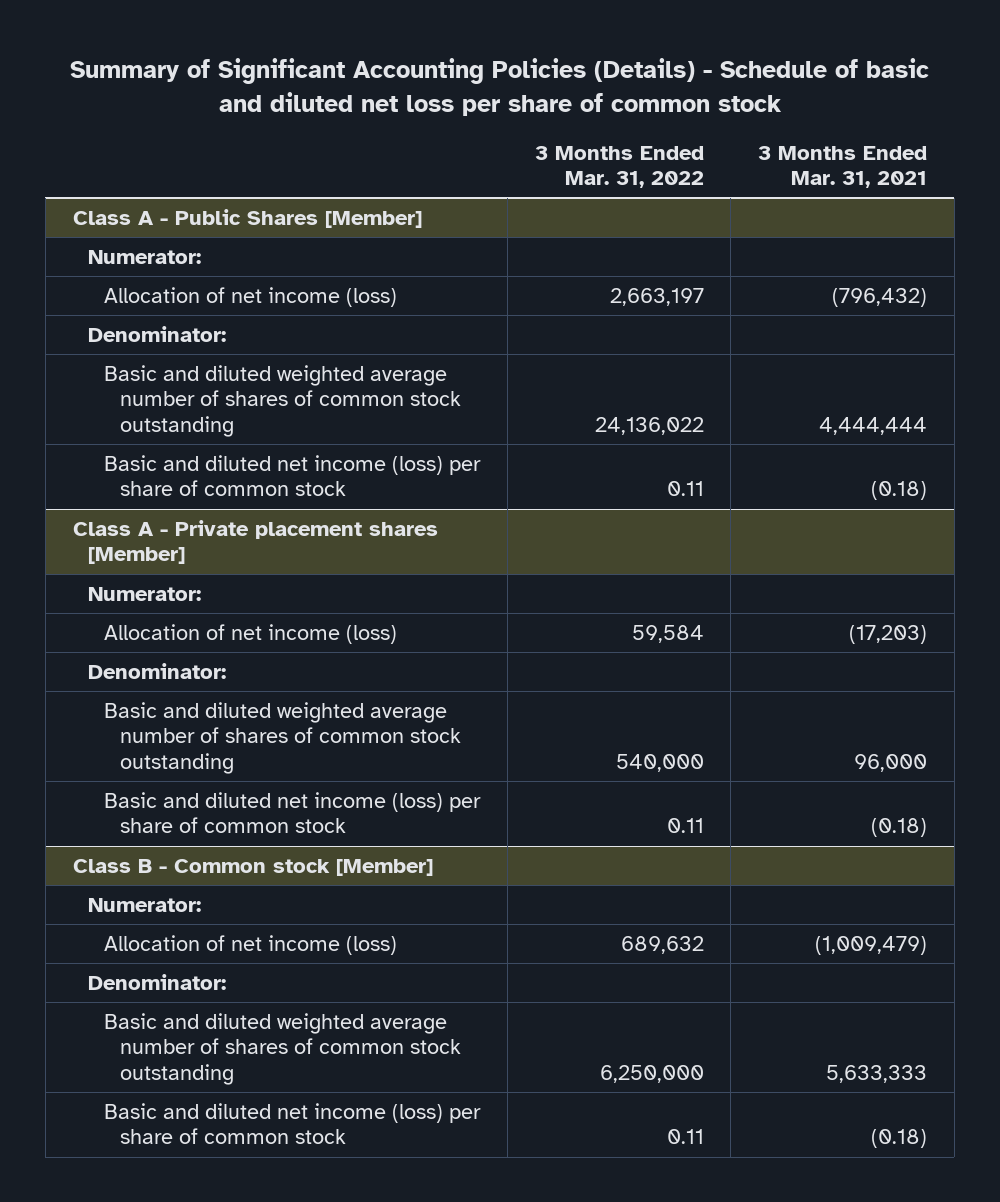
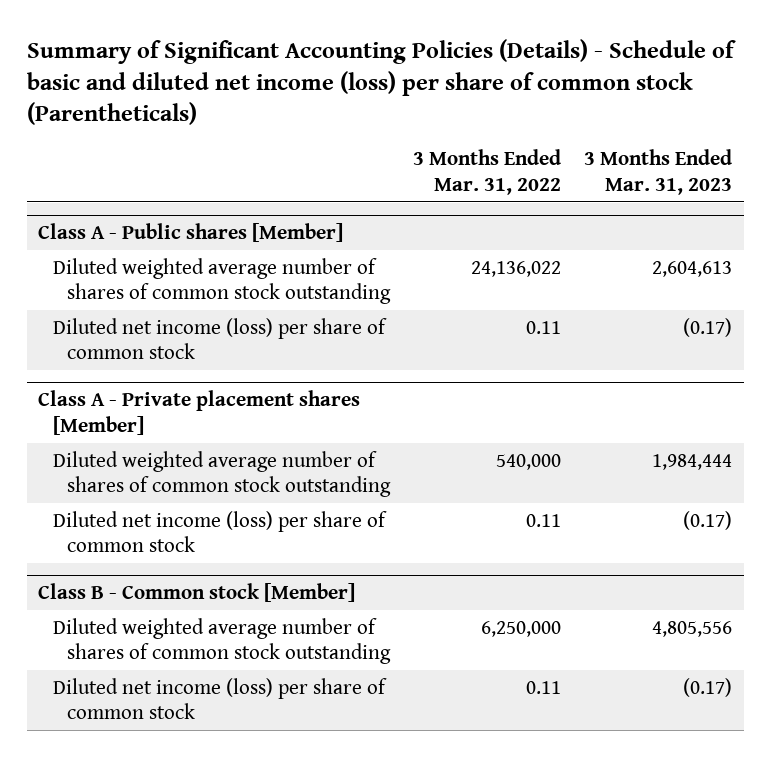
[69,58,929,116] Summary of Significant Accounting Policies (Details) - Schedule of basic and diluted net loss per share of common stock -> [26,39,736,126] Summary of Significant Accounting Policies (Details) - Schedule of basic and diluted net income (loss) per share of common stock (Parentheticals)
[758,145,928,189] 3 Months Ended Mar. 31, 2021 -> none
none -> [584,149,733,195] 3 Months Ended Mar. 31, 2023
[88,249,202,264] Numerator: -> none
[104,286,398,307] Allocation of net income (loss) -> none
[88,325,227,342] Denominator: -> none
[72,208,422,228] Class A - Public Shares [Member] -> [38,223,344,243] Class A - Public shares [Member]
[104,364,461,437] Basic and diluted weighted average number of shares of common stock outstanding -> [52,257,392,304] Diluted weighted average number of shares of common stock outstanding
[104,454,482,497] Basic and diluted net income (loss) per share of common stock -> [52,317,387,359] Diluted net income (loss) per share of common stock
[88,586,202,601] Numerator: -> none
[104,623,398,644] Allocation of net income (loss) -> none
[88,662,227,679] Denominator: -> none
[104,701,461,774] Basic and diluted weighted average number of shares of common stock outstanding -> [52,450,392,497] Diluted weighted average number of shares of common stock outstanding
[104,791,482,834] Basic and diluted net income (loss) per share of common stock -> [52,510,387,552] Diluted net income (loss) per share of common stock
[88,897,202,912] Numerator: -> none
[104,934,398,955] Allocation of net income (loss) -> none
[88,973,227,990] Denominator: -> none
[104,1012,461,1085] Basic and diluted weighted average number of shares of common stock outstanding -> [52,617,392,664] Diluted weighted average number of shares of common stock outstanding
[104,1102,482,1145] Basic and diluted net income (loss) per share of common stock -> [52,677,387,719] Diluted net income (loss) per share of common stock

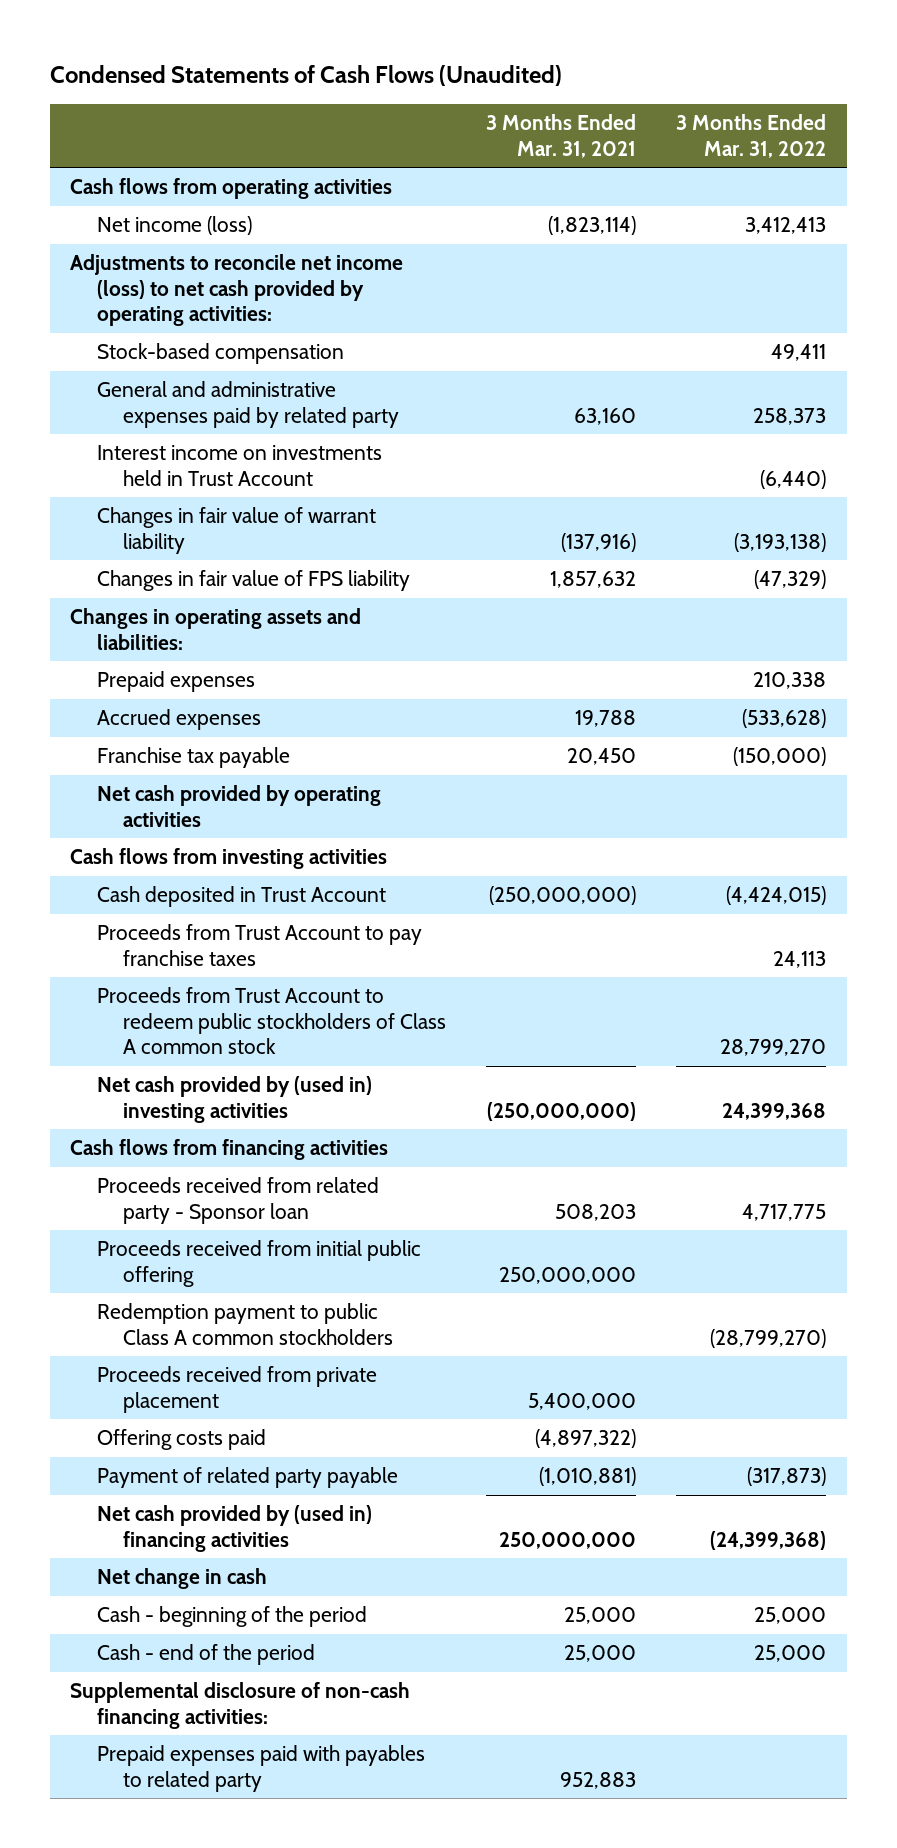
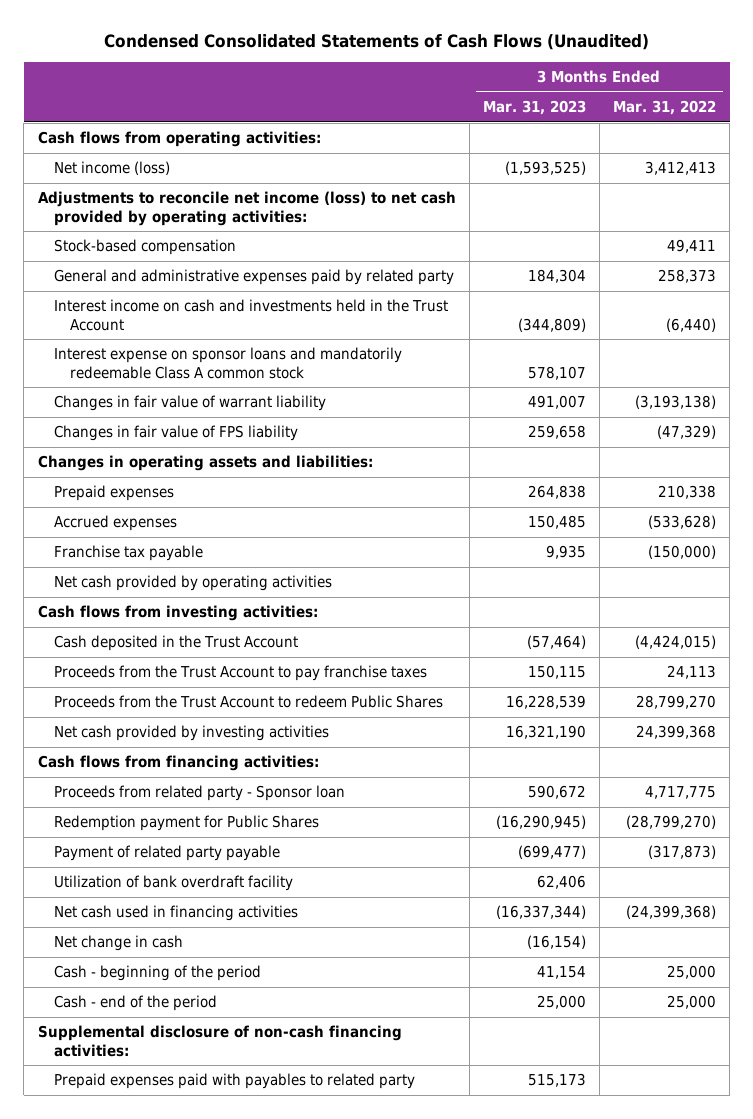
[50,64,563,86] Condensed Statements of Cash Flows (Unaudited) -> [103,33,649,50] Condensed Consolidated Statements of Cash Flows (Unaudited)
[486,114,637,158] 3 Months Ended Mar. 31, 2021 -> none
none -> [482,100,586,116] Mar. 31, 2023
[70,178,393,200] Cash flows from operating activities -> [37,131,321,148] Cash flows from operating activities:
[96,445,382,486] Interest income on investments held in Trust Account -> [53,299,448,331] Interest income on cash and investments held in the Trust Account
none -> [53,347,402,379] Interest expense on sponsor loans and mandatorily redeemable Class A common stock
[96,1240,421,1287] Proceeds received from initial public offering -> none
[96,1366,377,1413] Proceeds received from private placement -> none
[96,1429,266,1451] Offering costs paid -> none
[70,848,388,870] Cash flows from investing activities -> [37,605,318,622] Cash flows from investing activities:
[96,886,386,908] Cash deposited in Trust Account -> [53,635,298,652] Cash deposited in the Trust Account
[96,924,422,966] Proceeds from Trust Account to pay franchise taxes -> [53,665,427,682] Proceeds from the Trust Account to pay franchise taxes
[96,987,447,1055] Proceeds from Trust Account to redeem public stockholders of Class A common stock -> [53,695,443,709] Proceeds from the Trust Account to redeem Public Shares
[96,1076,372,1123] Net cash provided by (used in) investing activities -> [53,725,329,742] Net cash provided by investing activities
[70,1139,389,1161] Cash flows from financing activities -> [37,755,319,772] Cash flows from financing activities:
[96,1177,379,1224] Proceeds received from related party - Sponsor loan -> [53,785,345,802] Proceeds from related party - Sponsor loan
[96,1303,394,1345] Redemption payment to public Class A common stockholders -> [53,815,319,832] Redemption payment for Public Shares
none -> [53,875,293,892] Utilization of bank overdraft facility
[96,1505,372,1552] Net cash provided by (used in) financing activities -> [53,905,298,922] Net cash used in financing activities

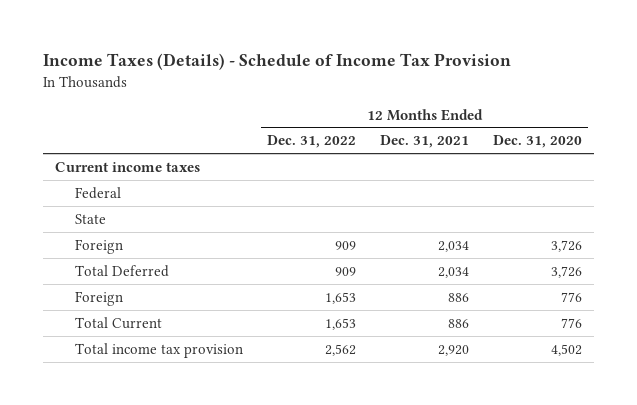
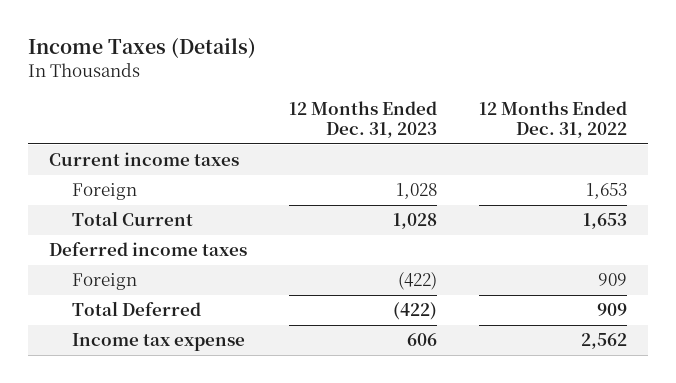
[42,53,511,71] Income Taxes (Details) - Schedule of Income Tax Provision -> [28,38,257,59] Income Taxes (Details)
[380,135,470,149] Dec. 31, 2021 -> none
[493,135,583,149] Dec. 31, 2020 -> none
none -> [289,100,438,138] 12 Months Ended Dec. 31, 2023
[75,186,122,199] Federal -> none
[75,213,107,224] State -> none
none -> [49,242,248,257] Deferred income taxes
[75,238,124,254] Foreign -> [71,273,137,291] Foreign
[75,264,170,277] Total Deferred -> [71,301,201,317] Total Deferred
[75,342,244,358] Total income tax provision -> [71,333,245,352] Income tax expense

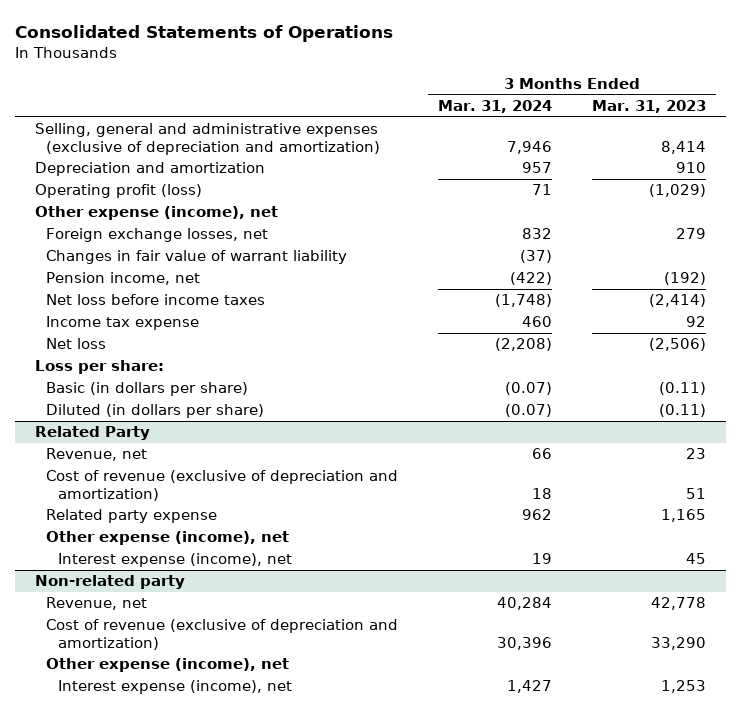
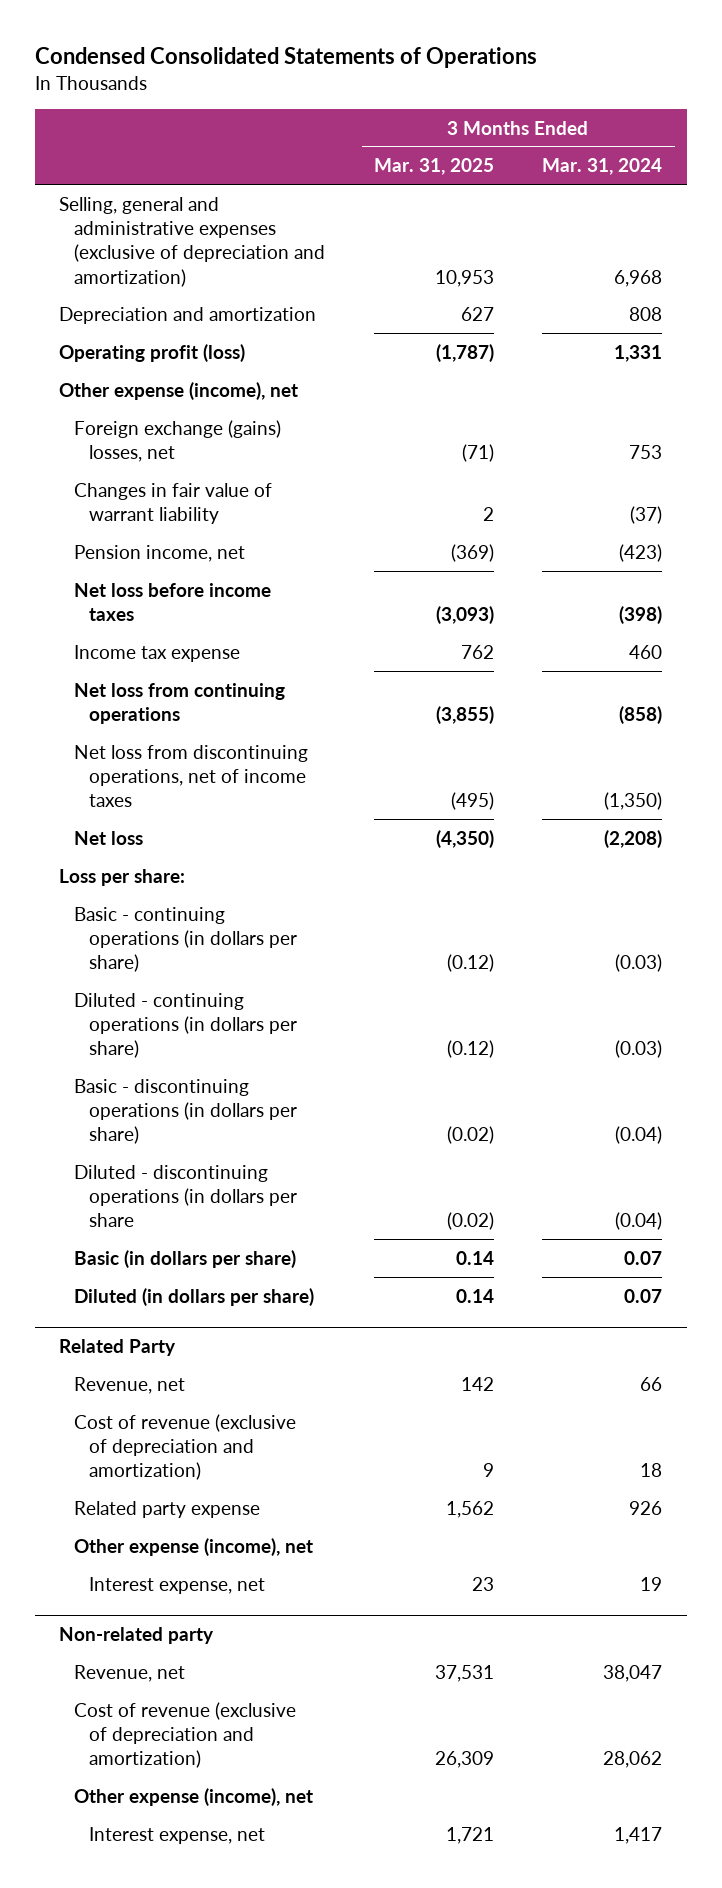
[15,25,394,43] Consolidated Statements of Operations -> [34,47,537,69] Condensed Consolidated Statements of Operations
[591,100,706,114] Mar. 31, 2023 -> none
none -> [373,158,494,176] Mar. 31, 2025
[507,140,553,154] 7,946 -> [614,269,663,287] 6,968
[522,162,553,174] 957 -> [629,306,663,321] 808
[532,184,553,196] 71 -> [614,344,663,362] 1,331
[46,228,269,243] Foreign exchange losses, net -> [74,419,282,462] Foreign exchange (gains) losses, net
[522,228,553,240] 832 -> [629,444,663,459] 753
[510,272,553,286] (422) -> [619,543,663,562] (423)
[495,294,553,308] (1,748) -> [619,605,663,624] (398)
none -> [74,682,286,724] Net loss from continuing operations
none -> [74,744,309,808] Net loss from discontinuing operations, net of income taxes
none -> [74,906,298,973] Basic - continuing operations (in dollars per share)
none -> [74,992,298,1059] Diluted - continuing operations (in dollars per share)
none -> [74,1078,298,1145] Basic - discontinuing operations (in dollars per share)
none -> [74,1164,298,1228] Diluted - discontinuing operations (in dollars per share
[505,382,553,396] (0.07) -> [624,1250,663,1265] 0.07
[505,404,553,418] (0.07) -> [624,1288,663,1303] 0.07
[522,509,553,521] 962 -> [629,1500,663,1515] 926
[57,553,292,568] Interest expense (income), net -> [89,1576,266,1594] Interest expense, net
[497,597,553,611] 40,284 -> [603,1664,663,1682] 38,047
[497,636,553,650] 30,396 -> [603,1751,663,1769] 28,062
[57,680,292,695] Interest expense (income), net -> [89,1826,266,1844] Interest expense, net
[507,680,553,694] 1,427 -> [614,1826,663,1844] 1,417

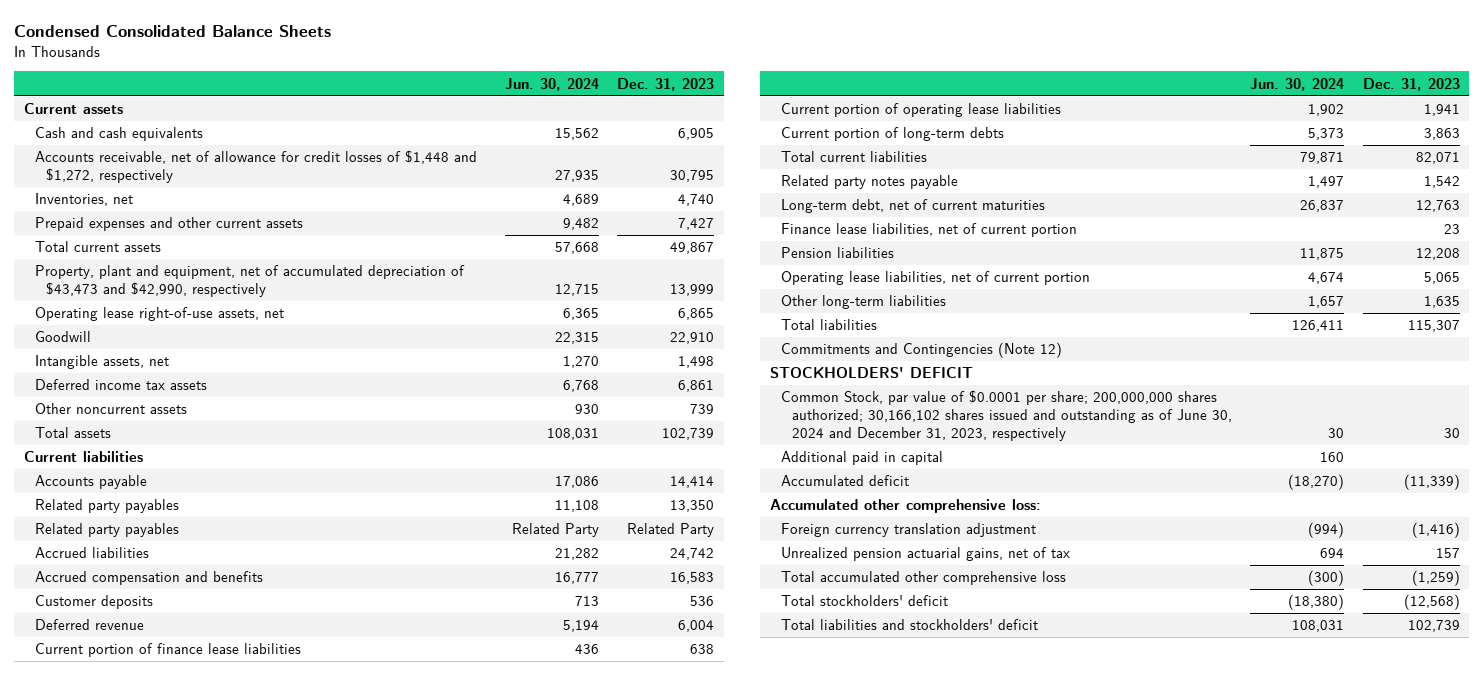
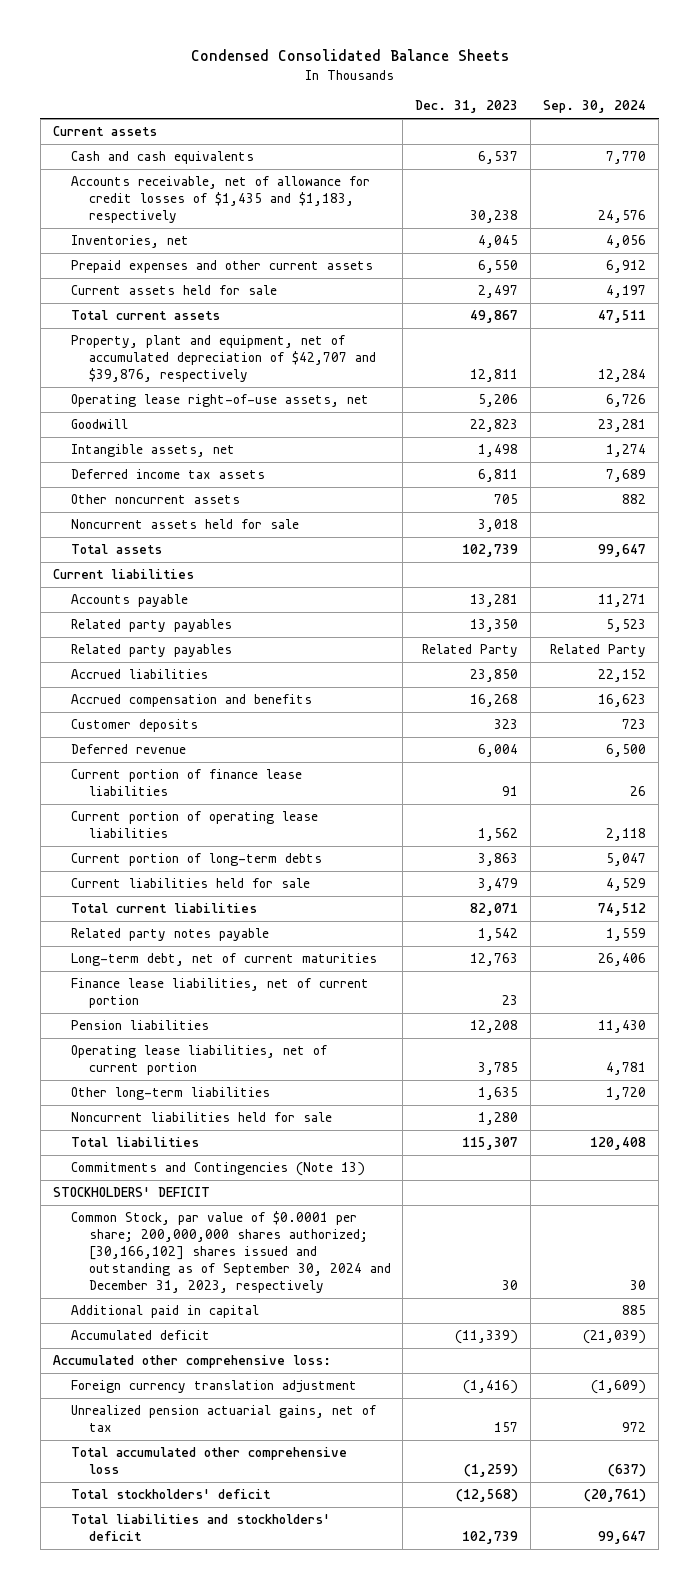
[504,77,599,91] Jun. 30, 2024 -> none
none -> [543,100,647,114] Sep. 30, 2024
[678,128,715,141] 6,905 -> [478,151,519,165] 6,537
[34,150,477,184] Accounts receivable, net of allowance for credit losses of $1,448 and $1,272, respectively -> [70,176,370,224] Accounts receivable, net of allowance for credit losses of $1,435 and $1,183, respectively
[670,170,715,183] 30,795 -> [470,210,519,224] 30,238
[678,194,715,207] 4,740 -> [478,235,519,249] 4,045
[678,218,715,231] 7,427 -> [478,260,519,274] 6,550
none -> [70,285,277,296] Current assets held for sale
[34,265,465,298] Property, plant and equipment, net of accumulated depreciation of $43,473 and $42,990, respectively -> [70,335,376,383] Property, plant and equipment, net of accumulated depreciation of $42,707 and $39,876, respectively
[670,284,715,297] 13,999 -> [470,369,519,383] 12,811
[678,308,715,321] 6,865 -> [478,394,519,408] 5,206
[670,332,715,345] 22,910 -> [470,419,519,433] 22,823
[678,380,715,393] 6,861 -> [478,469,519,483] 6,811
[690,404,715,415] 739 -> [494,494,519,505] 705
none -> [70,519,299,530] Noncurrent assets held for sale
[670,476,715,489] 14,414 -> [470,594,519,608] 13,281
[670,548,715,561] 24,742 -> [470,669,519,683] 23,850
[670,572,715,585] 16,583 -> [470,694,519,708] 16,268
[690,596,715,607] 536 -> [494,719,519,730] 323
[690,644,715,655] 638 -> [502,786,519,797] 91
[1424,104,1461,117] 1,941 -> [478,828,519,842] 1,562
none -> [70,878,310,889] Current liabilities held for sale
[1424,272,1461,285] 5,065 -> [478,1062,519,1076] 3,785
none -> [70,1112,332,1123] Noncurrent liabilities held for sale
[780,342,1062,359] Commitments and Contingencies (Note 12) -> [70,1162,365,1177] Commitments and Contingencies (Note 13)
[780,390,1232,442] Common Stock, par value of $0.0001 per share; 200,000,000 shares authorized; 30,166,102 shares issued and outstanding as of June 30, 2024 and December 31, 2023, respectively -> [70,1211,391,1294] Common Stock, par value of $0.0001 per share; 200,000,000 shares authorized; [30,166,102] shares issued and outstanding as of September 30, 2024 and December 31, 2023, respectively

